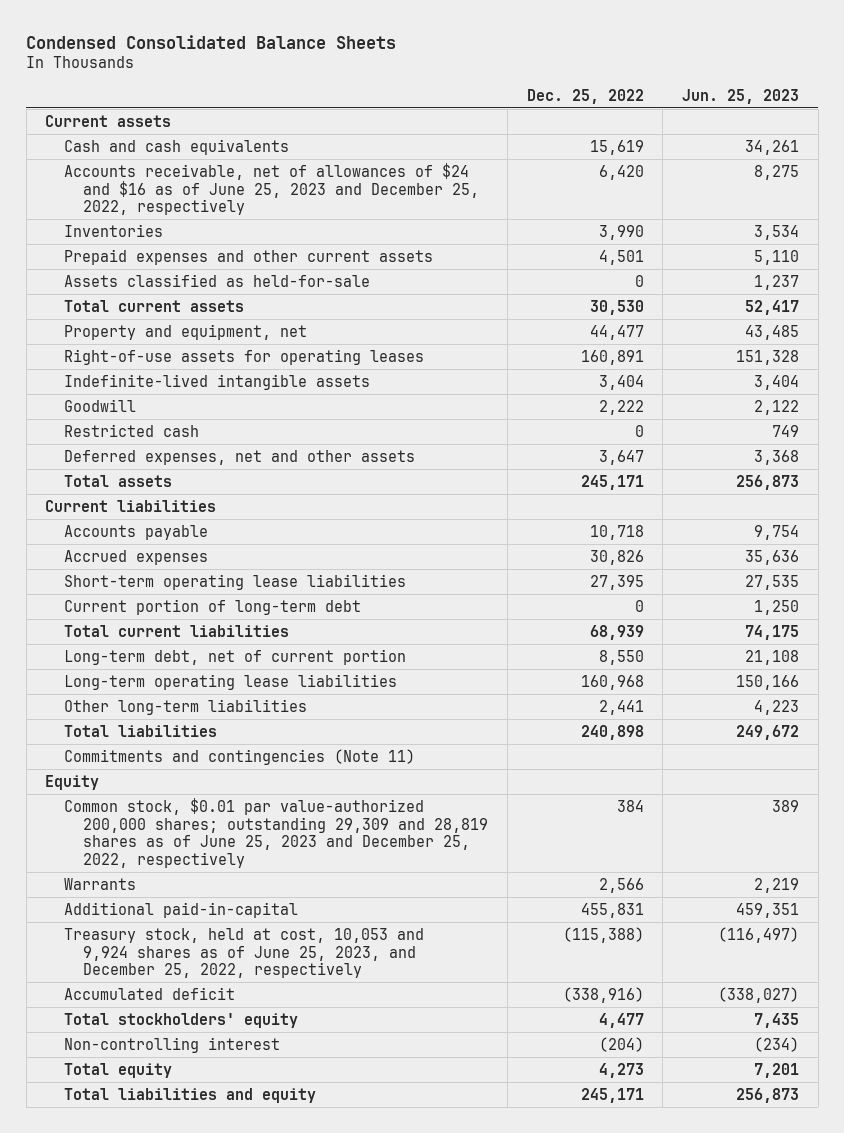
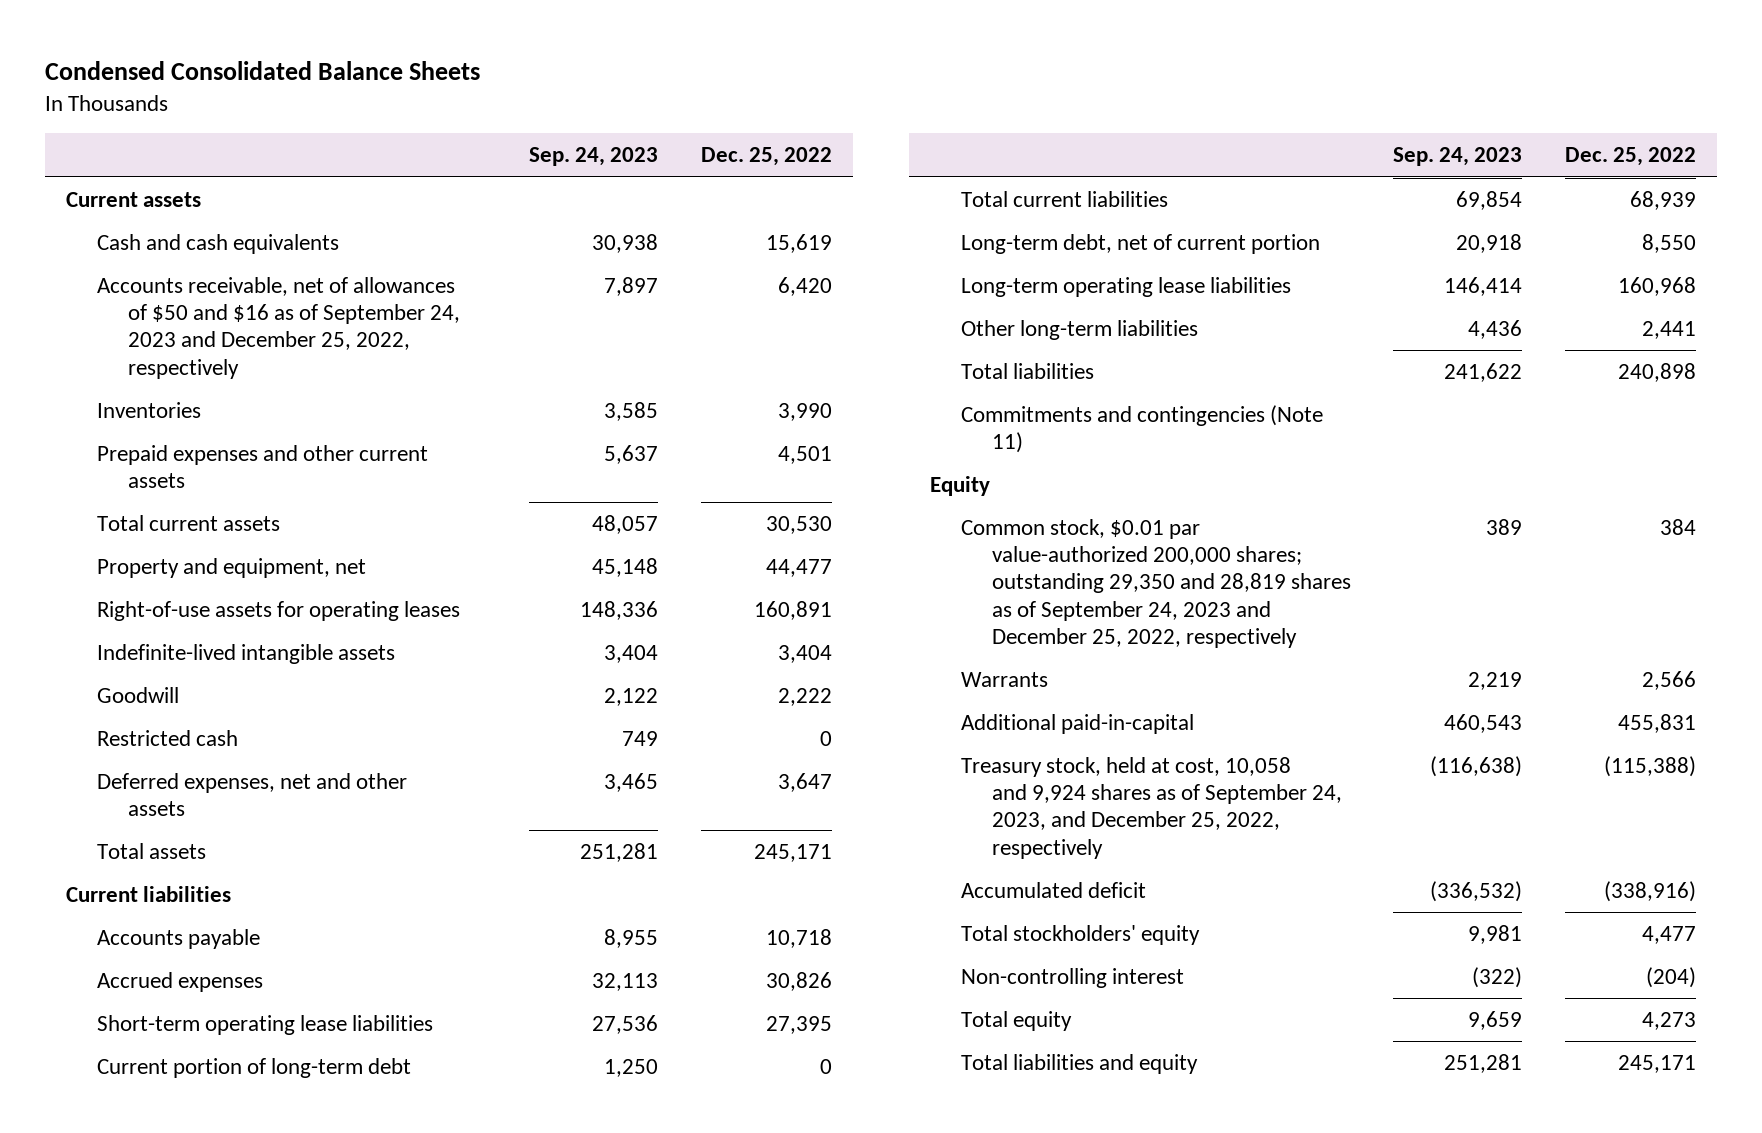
[681,88,799,104] Jun. 25, 2023 -> none
none -> [529,147,659,167] Sep. 24, 2023
[64,162,480,216] Accounts receivable, net of allowances of $24 and $16 as of June 25, 2023 and December 25, 2022, respectively -> [97,276,460,379] Accounts receivable, net of allowances of $50 and $16 as of September 24, 2023 and December 25, 2022, respectively
[64,273,371,287] Assets classified as held-for-sale -> none
[64,797,489,869] Common stock, $0.01 par value-authorized 200,000 shares; outstanding 29,309 and 28,819 shares as of June 25, 2023 and December 25, 2022, respectively -> [961,518,1352,649] Common stock, $0.01 par value-authorized 200,000 shares; outstanding 29,350 and 28,819 shares as of September 24, 2023 and December 25, 2022, respectively
[64,927,425,979] Treasury stock, held at cost, 10,053 and 9,924 shares as of June 25, 2023, and December 25, 2022, respectively -> [961,756,1343,859] Treasury stock, held at cost, 10,058 and 9,924 shares as of September 24, 2023, and December 25, 2022, respectively

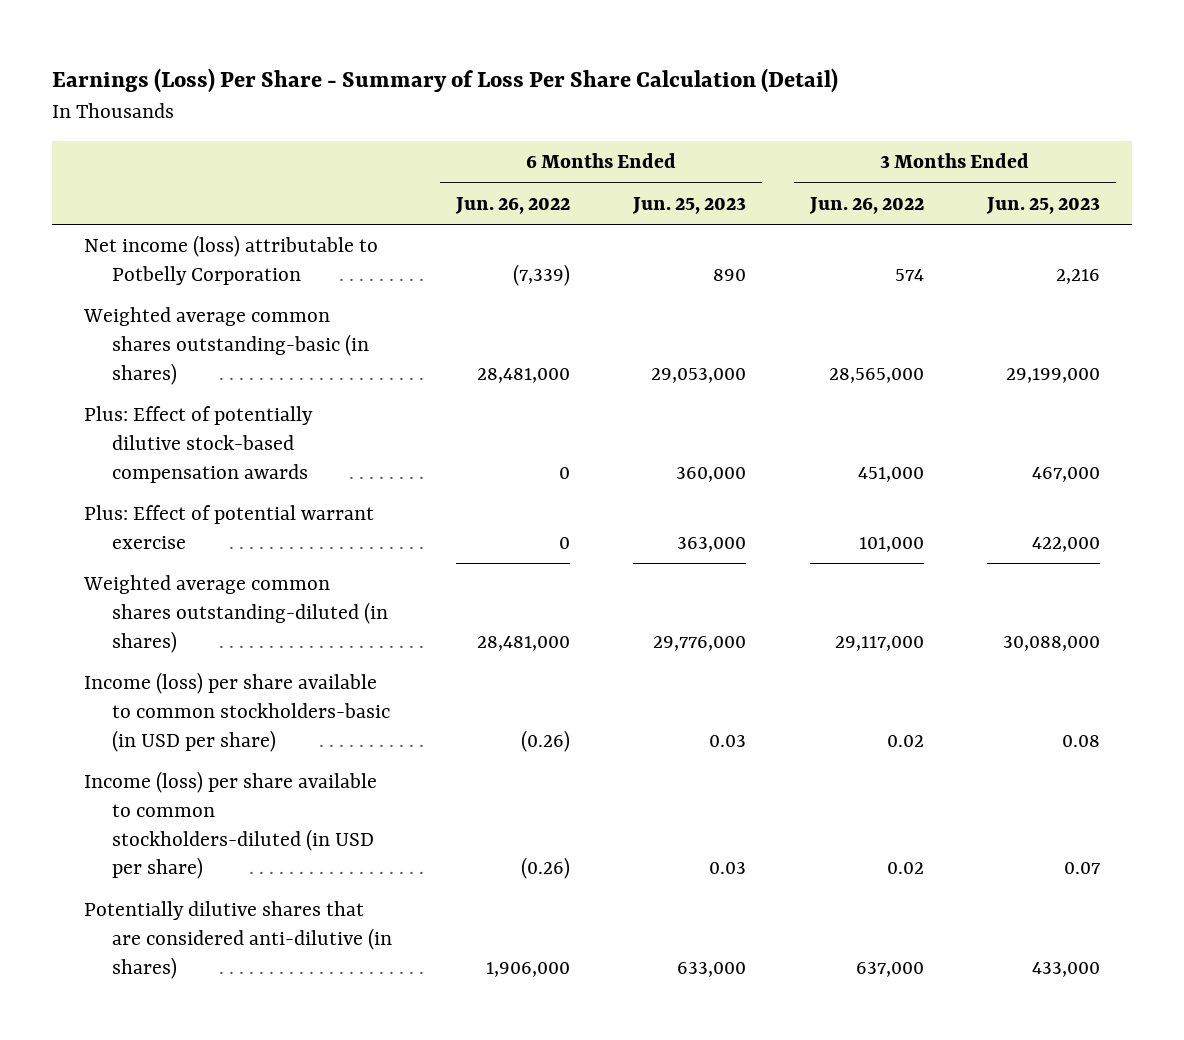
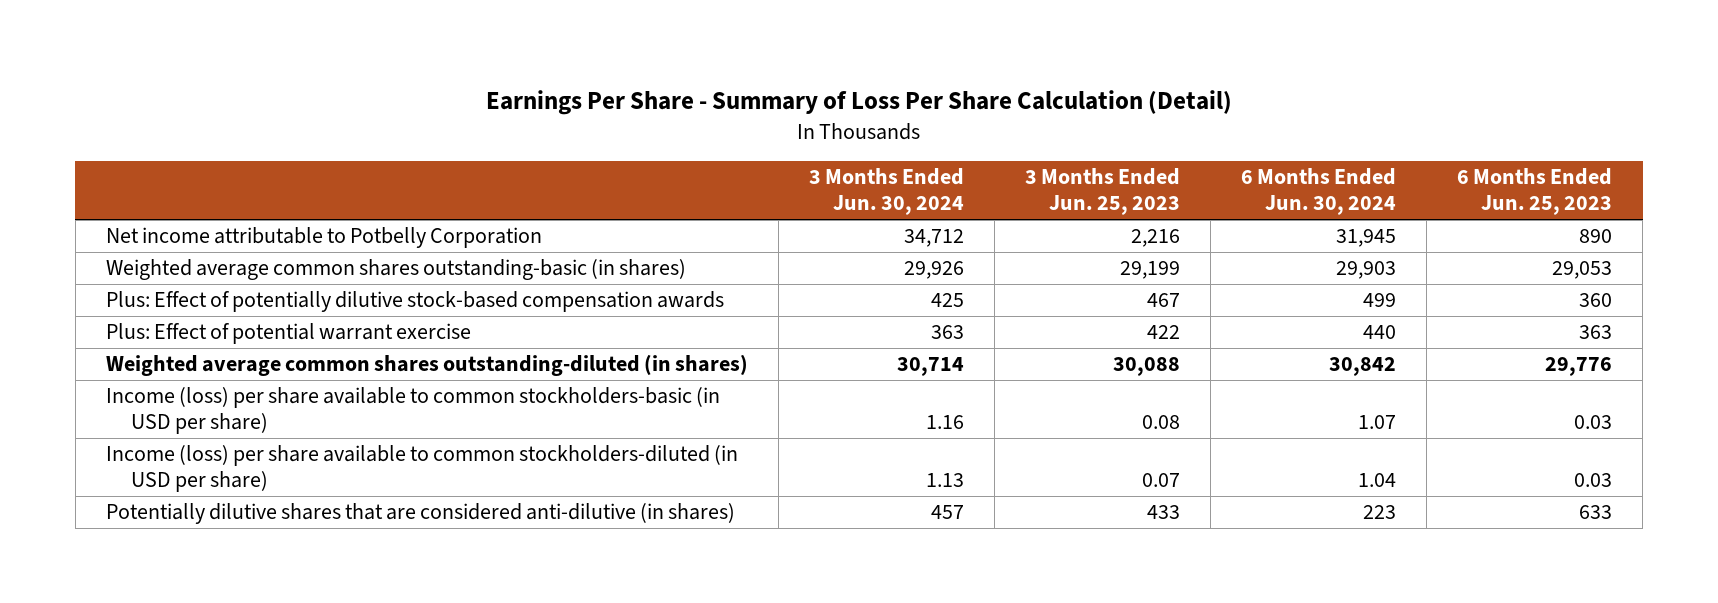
[52,68,839,94] Earnings (Loss) Per Share - Summary of Loss Per Share Calculation (Detail) -> [486,90,1233,116] Earnings Per Share - Summary of Loss Per Share Calculation (Detail)
[454,196,570,214] Jun. 26, 2022 -> none
[808,196,924,214] Jun. 26, 2022 -> none
none -> [808,168,964,216] 3 Months Ended Jun. 30, 2024
none -> [1241,168,1397,216] 6 Months Ended Jun. 30, 2024
[83,235,378,285] Net income (loss) attributable to Potbelly Corporation -> [105,227,542,249] Net income attributable to Potbelly Corporation
[651,367,747,383] 29,053,000 -> [1552,261,1613,280] 29,053
[1006,367,1101,383] 29,199,000 -> [1120,261,1181,280] 29,199
[676,466,747,482] 360,000 -> [1579,293,1613,308] 360
[1032,466,1101,482] 467,000 -> [1147,293,1181,308] 467
[677,536,747,552] 363,000 -> [1579,325,1613,340] 363
[1032,536,1101,552] 422,000 -> [1147,325,1181,340] 422
[653,635,747,651] 29,776,000 -> [1545,357,1613,377] 29,776
[1003,635,1101,651] 30,088,000 -> [1113,357,1181,377] 30,088
[677,961,747,977] 633,000 -> [1579,505,1613,520] 633
[1032,961,1101,977] 433,000 -> [1147,505,1181,520] 433

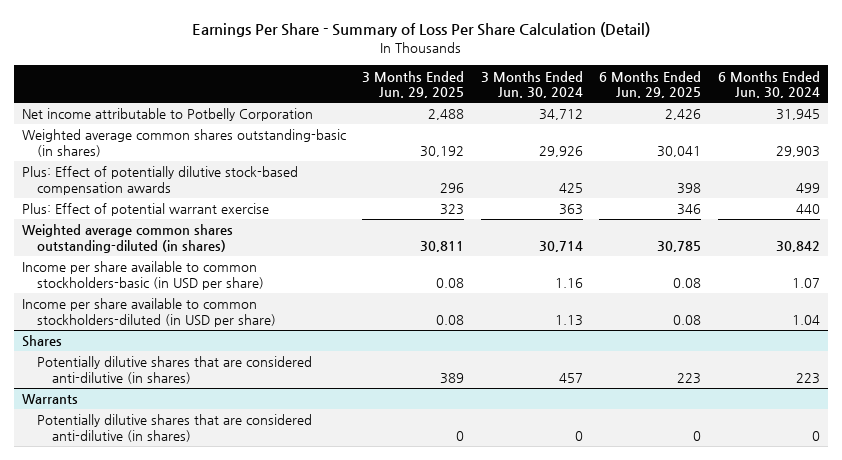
[1025,168,1181,216] 3 Months Ended Jun. 25, 2023 -> none
[1457,168,1613,216] 6 Months Ended Jun. 25, 2023 -> none
none -> [362,70,465,99] 3 Months Ended Jun. 29, 2025
none -> [599,70,702,99] 6 Months Ended Jun. 29, 2025
[105,387,720,435] Income (loss) per share available to common stockholders-basic (in USD per share) -> [22,261,265,290] Income per share available to common stockholders-basic (in USD per share)
[105,445,738,493] Income (loss) per share available to common stockholders-diluted (in USD per share) -> [22,298,277,327] Income per share available to common stockholders-diluted (in USD per share)
none -> [22,335,63,348] Shares
none -> [22,394,79,405] Warrants
none -> [37,414,313,442] Potentially dilutive shares that are considered anti-dilutive (in shares)

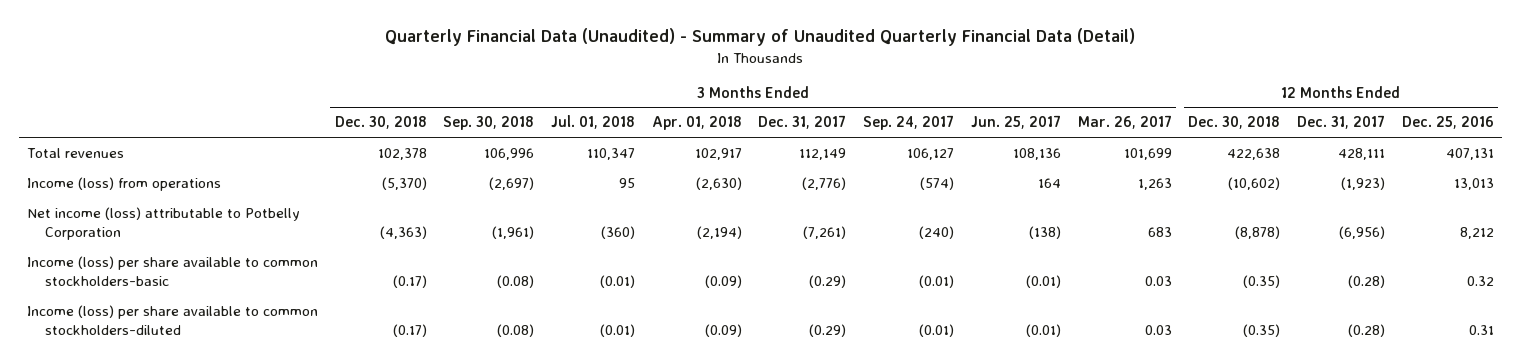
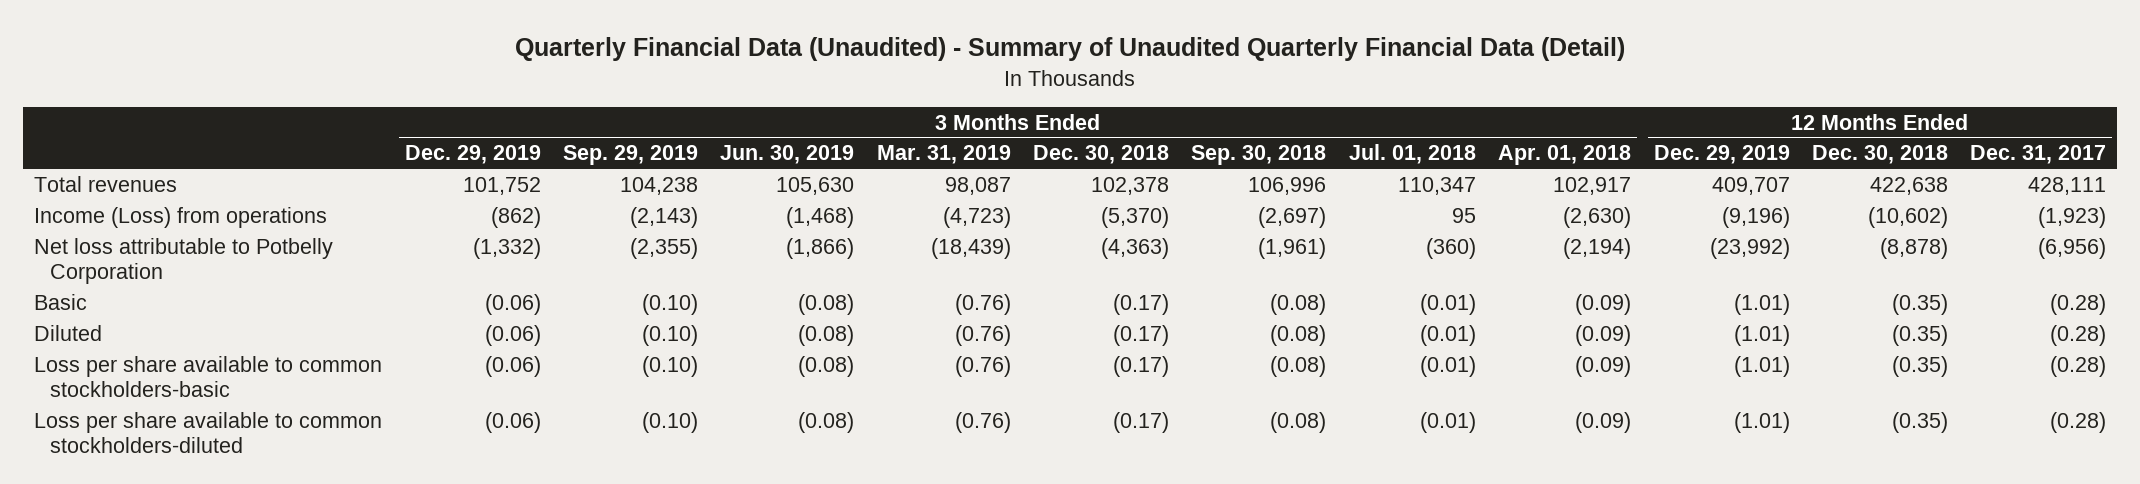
[758,115,847,130] Dec. 31, 2017 -> none
[863,115,955,131] Sep. 24, 2017 -> none
[970,115,1061,130] Jun. 25, 2017 -> none
[1077,115,1172,130] Mar. 26, 2017 -> none
[1401,116,1494,130] Dec. 25, 2016 -> none
none -> [404,145,541,165] Dec. 29, 2019
none -> [562,145,698,166] Sep. 29, 2019
none -> [720,145,855,165] Jun. 30, 2019
none -> [876,145,1011,165] Mar. 31, 2019
none -> [1653,145,1790,165] Dec. 29, 2019
[26,177,221,192] Income (loss) from operations -> [34,206,328,228] Income (Loss) from operations
[26,207,300,241] Net income (loss) attributable to Potbelly Corporation -> [34,237,334,284] Net loss attributable to Potbelly Corporation
[26,256,318,287] Income (loss) per share available to common stockholders-basic -> [34,293,88,310] Basic
[26,305,318,336] Income (loss) per share available to common stockholders-diluted -> [34,324,103,341] Diluted
none -> [34,355,383,397] Loss per share available to common stockholders-basic
none -> [34,411,383,453] Loss per share available to common stockholders-diluted

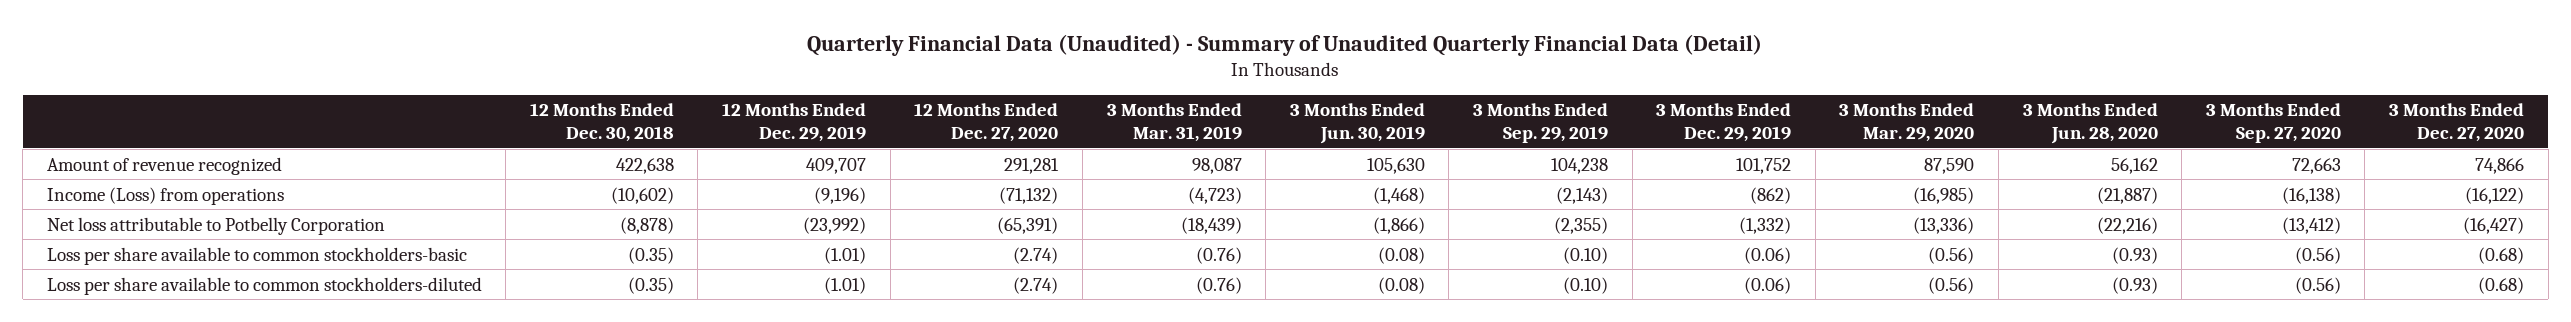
[1033,145,1170,165] Dec. 30, 2018 -> none
[1191,145,1327,166] Sep. 30, 2018 -> none
[1348,144,1476,165] Jul. 01, 2018 -> none
[1498,145,1632,166] Apr. 01, 2018 -> none
[1970,145,2107,165] Dec. 31, 2017 -> none
none -> [914,103,1059,142] 12 Months Ended Dec. 27, 2020
none -> [1839,103,1975,142] 3 Months Ended Mar. 29, 2020
none -> [2022,103,2158,144] 3 Months Ended Jun. 28, 2020
none -> [2205,103,2341,143] 3 Months Ended Sep. 27, 2020
none -> [2389,103,2525,142] 3 Months Ended Dec. 27, 2020
[34,175,178,192] Total revenues -> [46,156,282,175] Amount of revenue recognized
[34,293,88,310] Basic -> none
[34,324,103,341] Diluted -> none

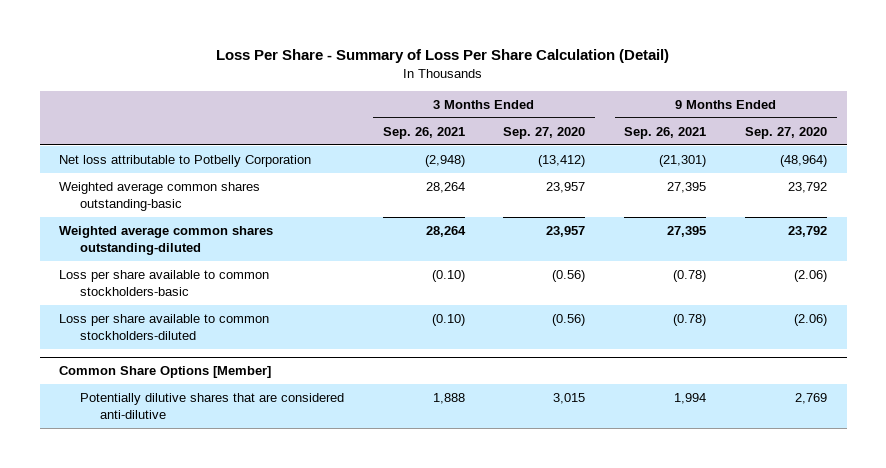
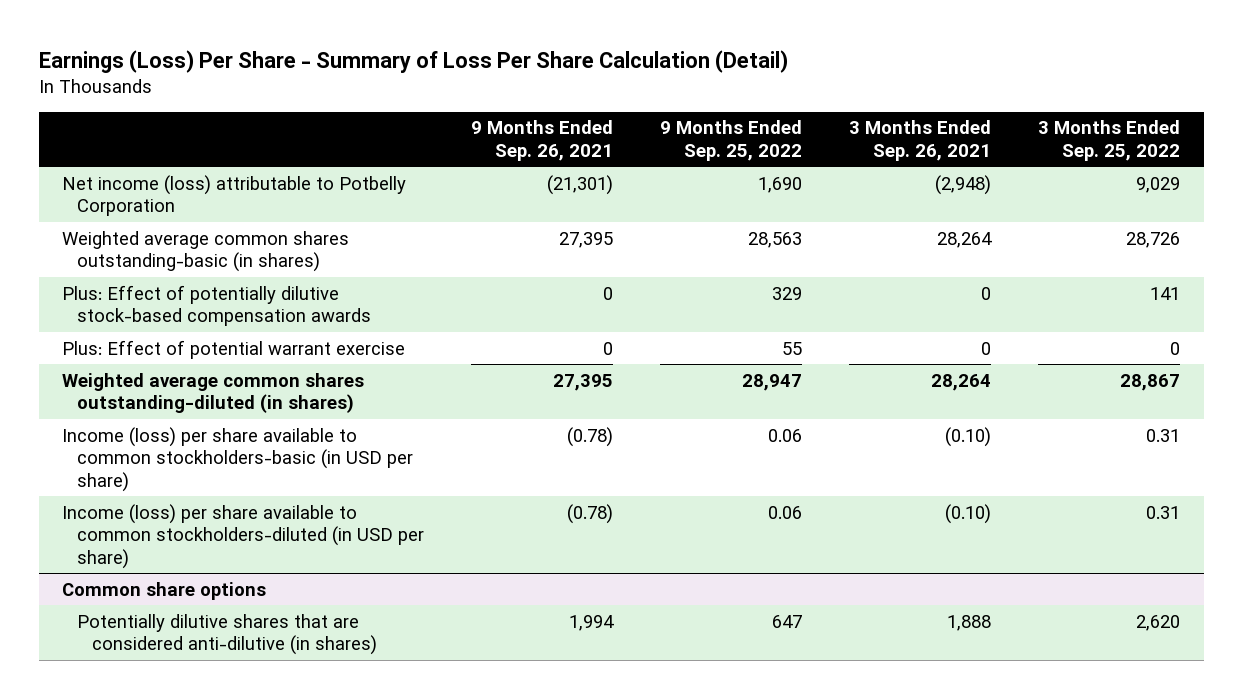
[216,49,670,64] Loss Per Share - Summary of Loss Per Share Calculation (Detail) -> [38,49,788,73] Earnings (Loss) Per Share - Summary of Loss Per Share Calculation (Detail)
[503,126,586,139] Sep. 27, 2020 -> none
[745,126,828,139] Sep. 27, 2020 -> none
none -> [660,120,803,161] 9 Months Ended Sep. 25, 2022
none -> [1038,120,1181,161] 3 Months Ended Sep. 25, 2022
[59,155,312,168] Net loss attributable to Potbelly Corporation -> [62,174,407,217] Net income (loss) attributable to Potbelly Corporation
[59,182,261,211] Weighted average common shares outstanding-basic -> [62,230,350,273] Weighted average common shares outstanding-basic (in shares)
none -> [62,284,372,327] Plus: Effect of potentially dilutive stock-based compensation awards
none -> [62,339,406,359] Plus: Effect of potential warrant exercise
[59,226,274,255] Weighted average common shares outstanding-diluted -> [62,372,365,414] Weighted average common shares outstanding-diluted (in shares)
[59,270,270,296] Loss per share available to common stockholders-basic -> [62,426,414,492] Income (loss) per share available to common stockholders-basic (in USD per share)
[59,314,270,340] Loss per share available to common stockholders-diluted -> [62,503,425,569] Income (loss) per share available to common stockholders-diluted (in USD per share)
[59,366,272,379] Common Share Options [Member] -> [62,581,267,600] Common share options
[79,393,344,419] Potentially dilutive shares that are considered anti-dilutive -> [77,613,378,656] Potentially dilutive shares that are considered anti-dilutive (in shares)

